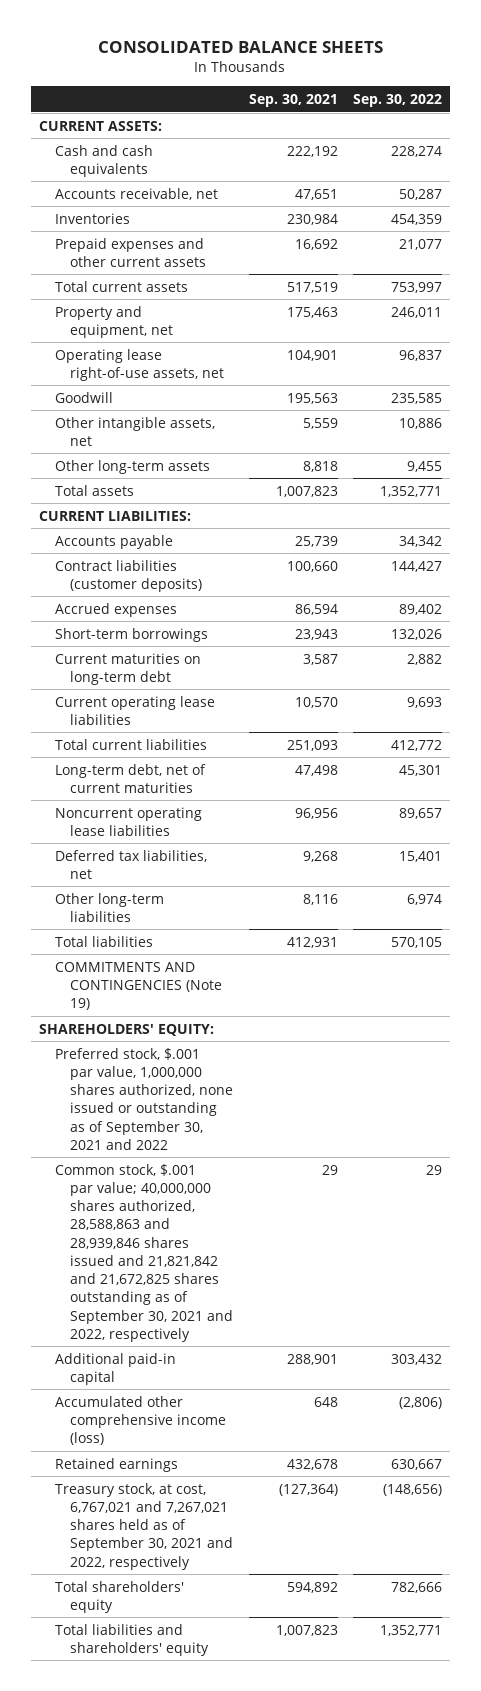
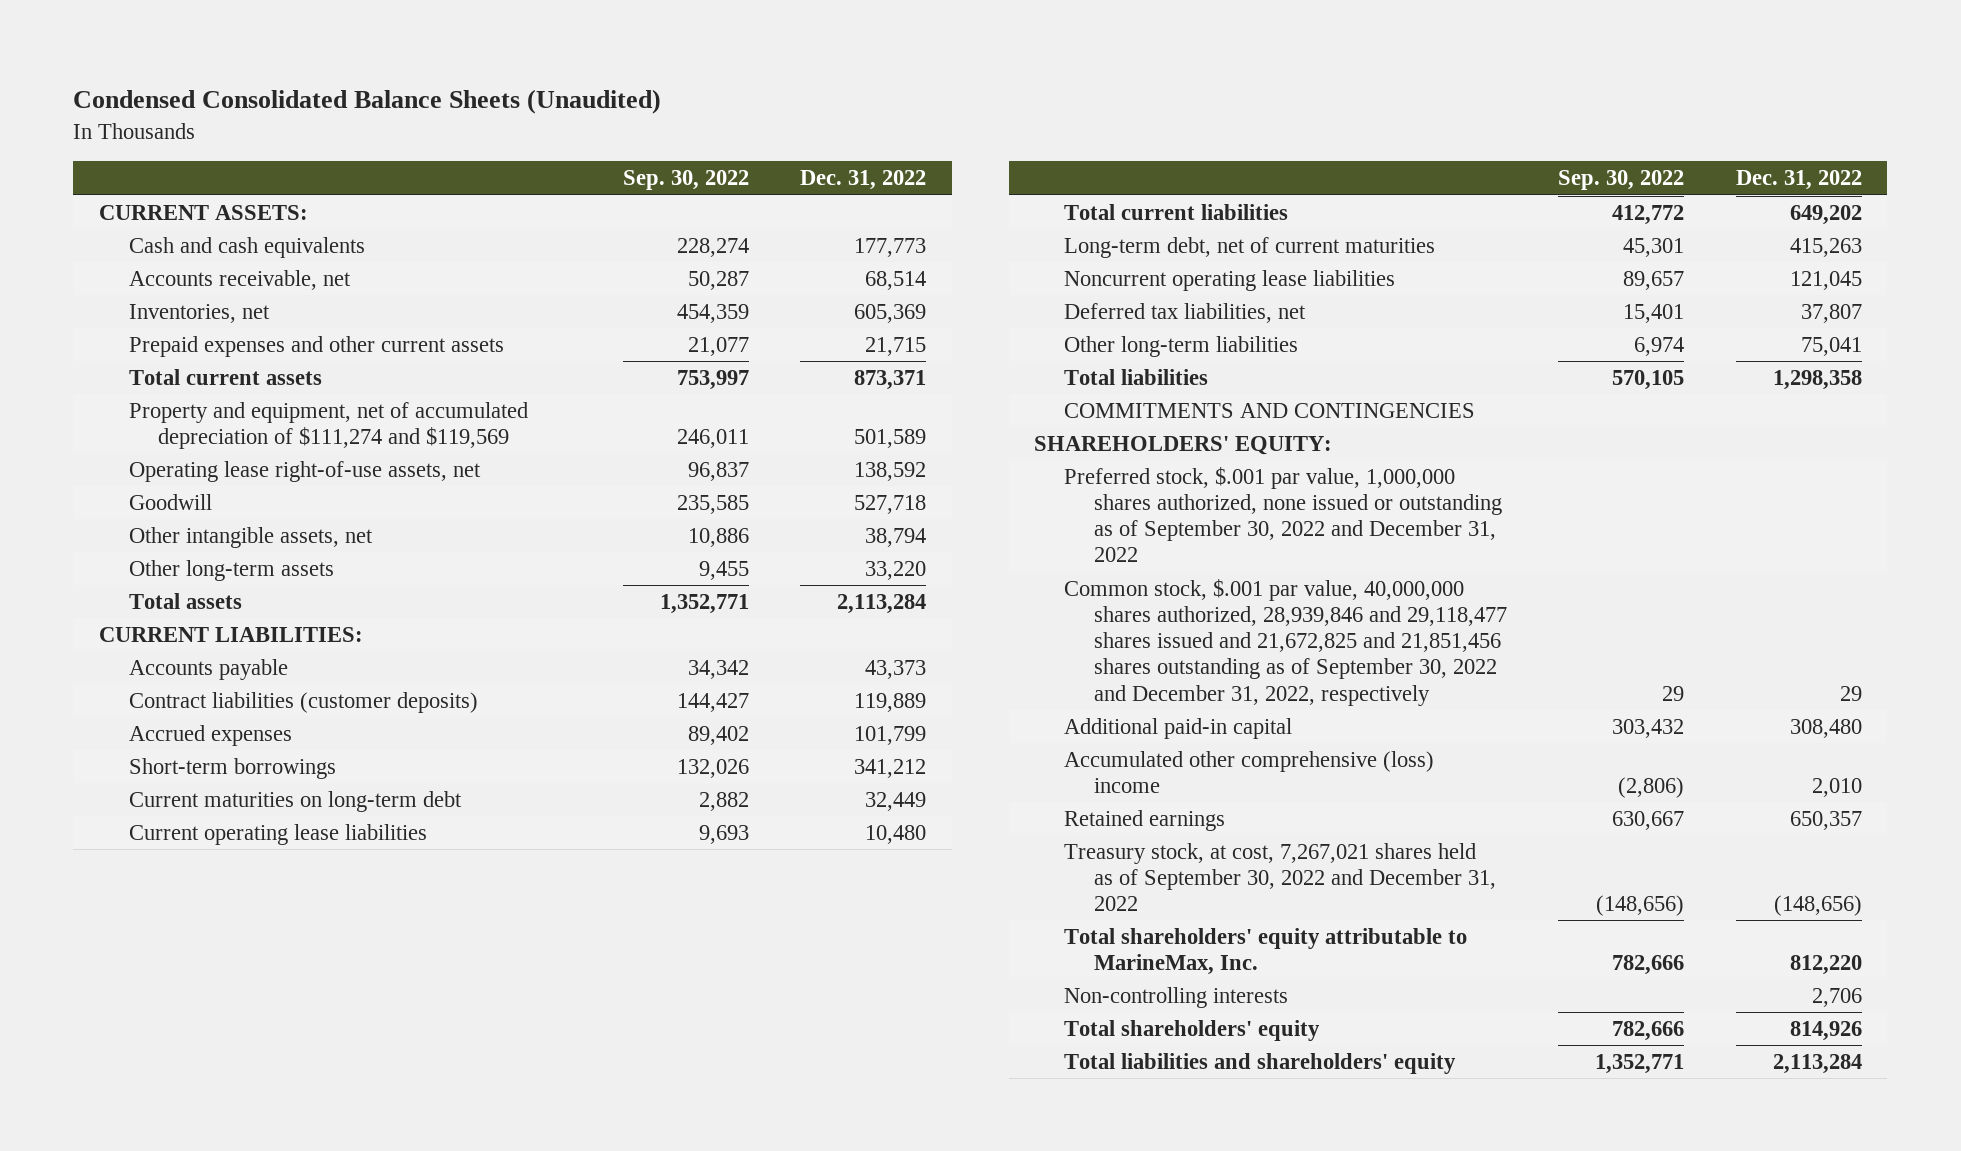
[98,41,384,54] CONSOLIDATED BALANCE SHEETS -> [73,89,662,115] Condensed Consolidated Balance Sheets (Unaudited)
[248,94,338,108] Sep. 30, 2021 -> none
none -> [800,170,927,191] Dec. 31, 2022
[54,212,130,224] Inventories -> [128,303,270,323] Inventories, net
[54,305,174,338] Property and equipment, net -> [128,401,528,450] Property and equipment, net of accumulated depreciation of $111,274 and $119,569
[54,961,223,1011] COMMITMENTS AND CONTINGENCIES (Note 19) -> [1064,402,1476,418] COMMITMENTS AND CONTINGENCIES
[54,1047,234,1150] Preferred stock, $.001 par value, 1,000,000 shares authorized, none issued or outstanding as of September 30, 2021 and 2022 -> [1064,466,1502,563] Preferred stock, $.001 par value, 1,000,000 shares authorized, none issued or outstanding as of September 30, 2022 and December 31, 2022
[54,1163,234,1342] Common stock, $.001 par value; 40,000,000 shares authorized, 28,588,863 and 28,939,846 shares issued and 21,821,842 and 21,672,825 shares outstanding as of September 30, 2021 and 2022, respectively -> [1064,578,1507,706] Common stock, $.001 par value, 40,000,000 shares authorized, 28,939,846 and 29,118,477 shares issued and 21,672,825 and 21,851,456 shares outstanding as of September 30, 2022 and December 31, 2022, respectively
[54,1395,227,1446] Accumulated other comprehensive income (loss) -> [1064,750,1435,794] Accumulated other comprehensive (loss) income
[54,1482,234,1570] Treasury stock, at cost, 6,767,021 and 7,267,021 shares held as of September 30, 2021 and 2022, respectively -> [1064,842,1496,912] Treasury stock, at cost, 7,267,021 shares held as of September 30, 2022 and December 31, 2022
none -> [1064,927,1468,976] Total shareholders' equity attributable to MarineMax, Inc.
none -> [1064,986,1289,1008] Non-controlling interests

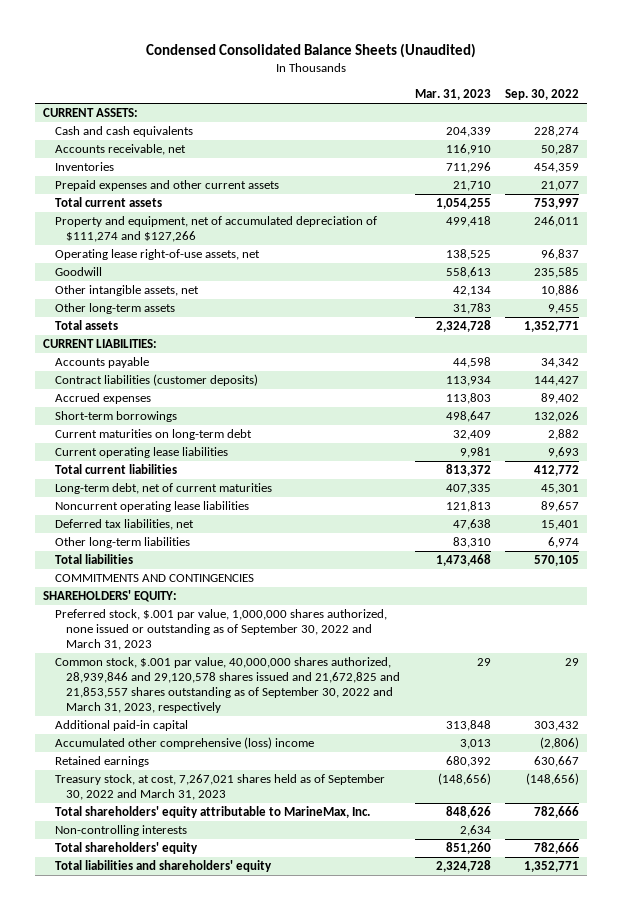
[800,170,927,191] Dec. 31, 2022 -> none
none -> [414,89,491,101] Mar. 31, 2023
[128,303,270,323] Inventories, net -> [54,162,114,172] Inventories
[128,401,528,450] Property and equipment, net of accumulated depreciation of $111,274 and $119,569 -> [54,216,377,243] Property and equipment, net of accumulated depreciation of $111,274 and $127,266
[1064,466,1502,563] Preferred stock, $.001 par value, 1,000,000 shares authorized, none issued or outstanding as of September 30, 2022 and December 31, 2022 -> [54,609,387,651] Preferred stock, $.001 par value, 1,000,000 shares authorized, none issued or outstanding as of September 30, 2022 and March 31, 2023
[1064,578,1507,706] Common stock, $.001 par value, 40,000,000 shares authorized, 28,939,846 and 29,118,477 shares issued and 21,672,825 and 21,851,456 shares outstanding as of September 30, 2022 and December 31, 2022, respectively -> [54,657,401,714] Common stock, $.001 par value, 40,000,000 shares authorized, 28,939,846 and 29,120,578 shares issued and 21,672,825 and 21,853,557 shares outstanding as of September 30, 2022 and March 31, 2023, respectively
[1064,842,1496,912] Treasury stock, at cost, 7,267,021 shares held as of September 30, 2022 and December 31, 2022 -> [54,774,385,801] Treasury stock, at cost, 7,267,021 shares held as of September 30, 2022 and March 31, 2023

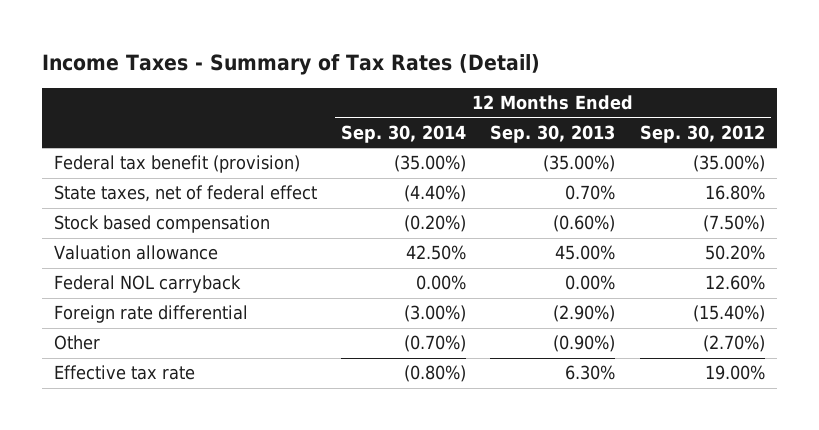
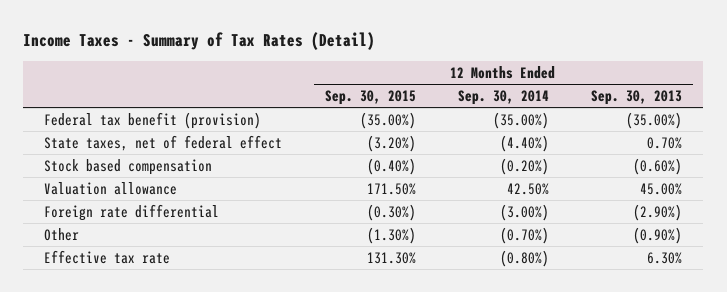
[639,124,765,143] Sep. 30, 2012 -> none
none -> [324,90,416,106] Sep. 30, 2015
[54,275,242,294] Federal NOL carryback -> none

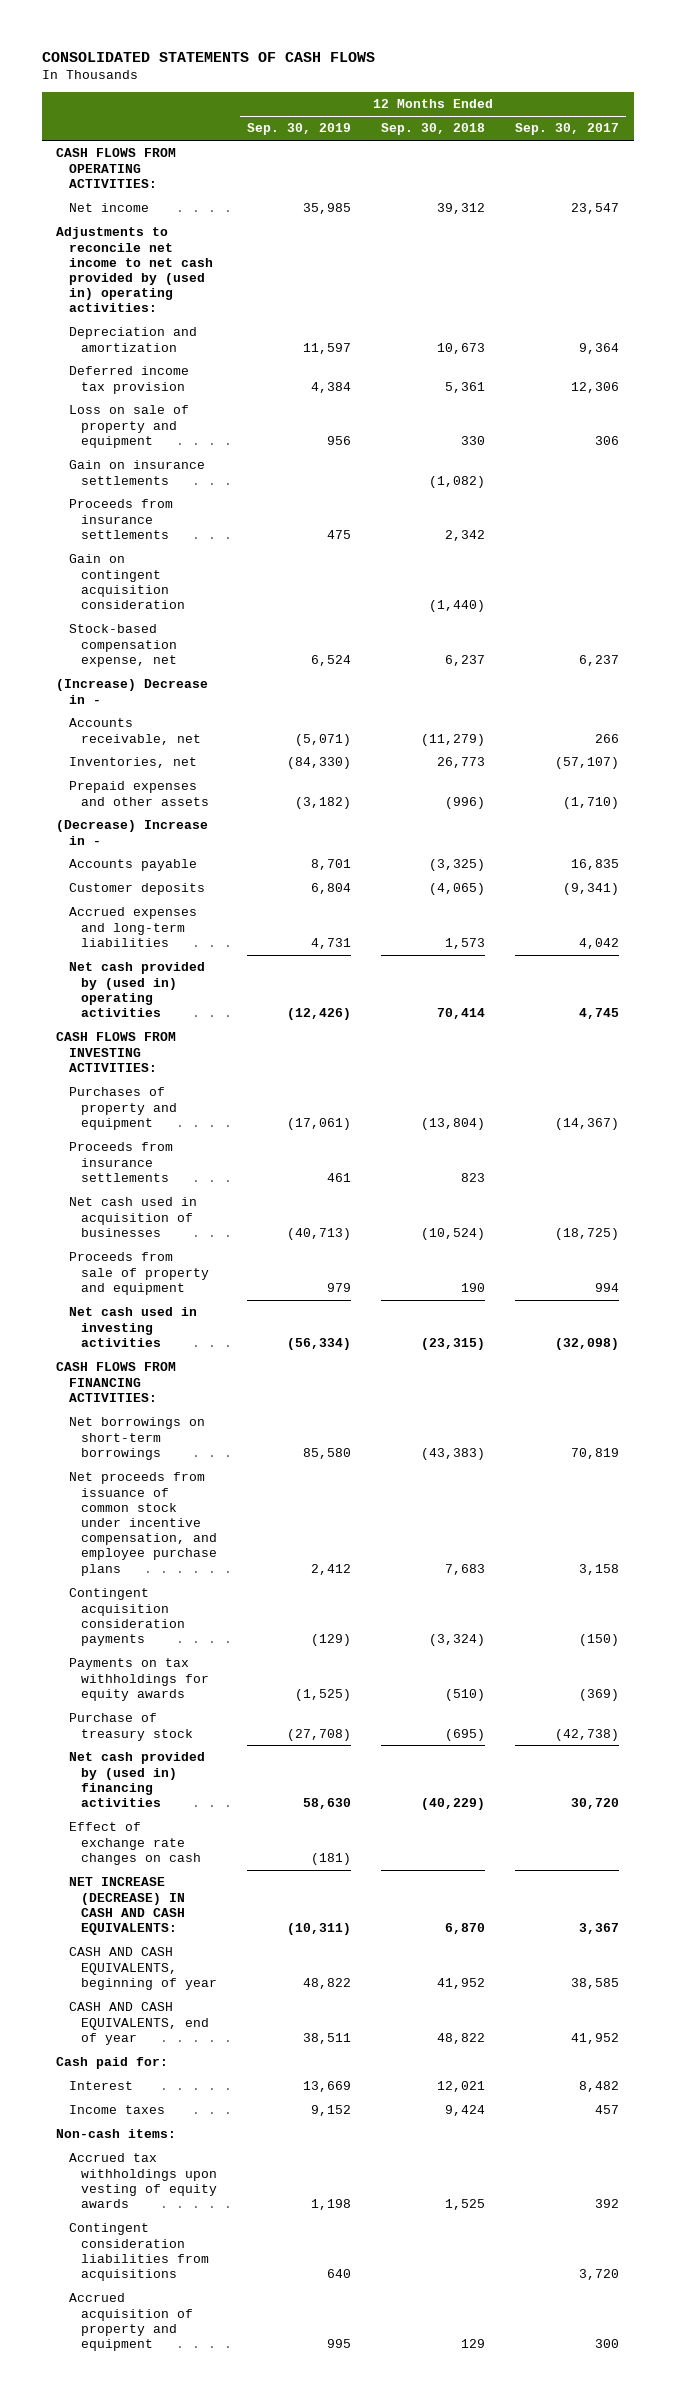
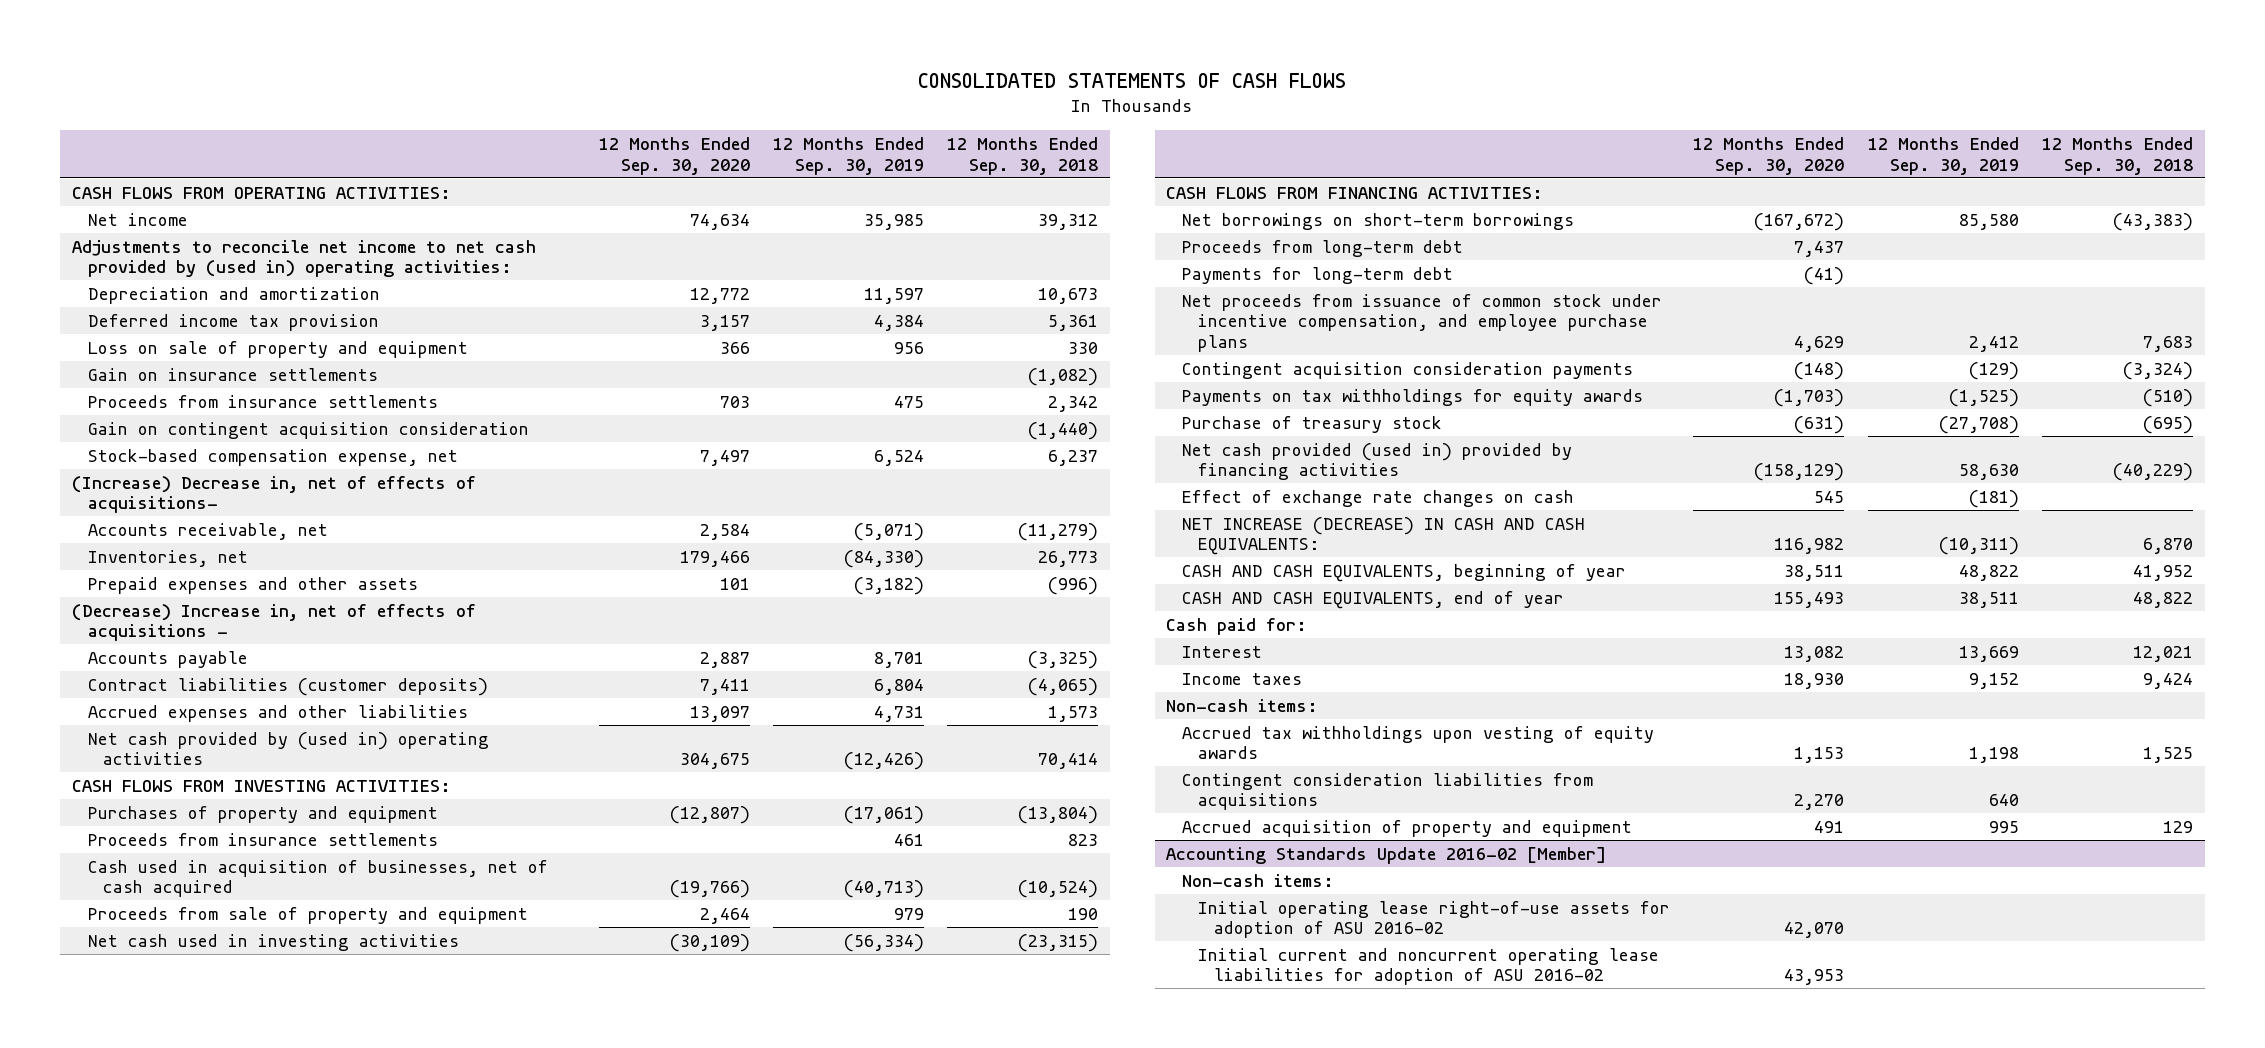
[514,123,619,136] Sep. 30, 2017 -> none
none -> [598,136,750,175] 12 Months Ended Sep. 30, 2020
[56,679,209,704] (Increase) Decrease in - -> [71,475,476,514] (Increase) Decrease in, net of effects of acquisitions-
[56,820,209,845] (Decrease) Increase in - -> [71,603,476,642] (Decrease) Increase in, net of effects of acquisitions -
[68,883,205,896] Customer deposits -> [87,677,488,696] Contract liabilities (customer deposits)
[68,907,197,947] Accrued expenses and long-term liabilities -> [87,704,468,722] Accrued expenses and other liabilities
[68,1197,197,1237] Net cash used in acquisition of businesses -> [87,859,548,898] Cash used in acquisition of businesses, net of cash acquired
none -> [1182,239,1464,257] Proceeds from long-term debt
none -> [1182,266,1454,284] Payments for long-term debt
[68,1752,205,1808] Net cash provided by (used in) financing activities -> [1182,442,1573,481] Net cash provided (used in) provided by financing activities
none -> [1166,846,1607,864] Accounting Standards Update 2016-02 [Member]
none -> [1182,873,1335,887] Non-cash items:
none -> [1197,900,1670,939] Initial operating lease right-of-use assets for adoption of ASU 2016-02
none -> [1197,947,1659,986] Initial current and noncurrent operating lease liabilities for adoption of ASU 2016-02

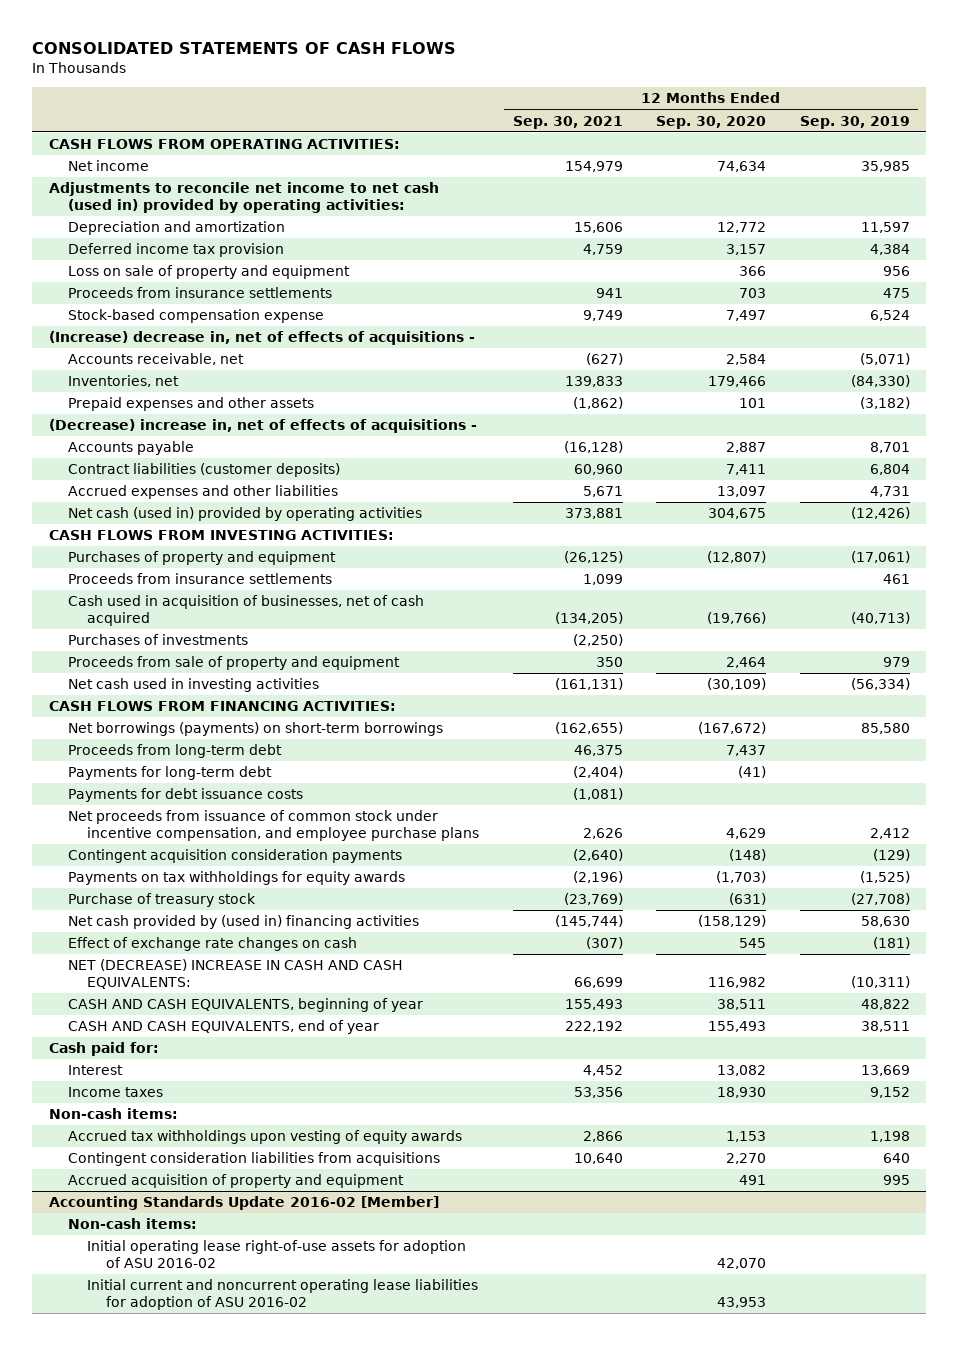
[947,136,1099,175] 12 Months Ended Sep. 30, 2018 -> none
none -> [512,115,623,129] Sep. 30, 2021
[71,239,536,278] Adjustments to reconcile net income to net cash provided by (used in) operating activities: -> [49,182,440,213] Adjustments to reconcile net income to net cash (used in) provided by operating activities:
[87,367,378,381] Gain on insurance settlements -> none
[87,421,529,439] Gain on contingent acquisition consideration -> none
[87,448,458,466] Stock-based compensation expense, net -> [68,309,325,324] Stock-based compensation expense
[71,475,476,514] (Increase) Decrease in, net of effects of acquisitions- -> [49,331,476,346] (Increase) decrease in, net of effects of acquisitions -
[71,603,476,642] (Decrease) Increase in, net of effects of acquisitions - -> [49,419,478,434] (Decrease) increase in, net of effects of acquisitions -
[87,731,489,766] Net cash provided by (used in) operating activities -> [68,507,423,522] Net cash (used in) provided by operating activities
none -> [68,634,249,646] Purchases of investments
[1182,212,1575,230] Net borrowings on short-term borrowings -> [68,722,444,737] Net borrowings (payments) on short-term borrowings
none -> [68,788,304,803] Payments for debt issuance costs
[1182,442,1573,481] Net cash provided (used in) provided by financing activities -> [68,915,420,930] Net cash provided by (used in) financing activities
[1182,516,1586,556] NET INCREASE (DECREASE) IN CASH AND CASH EQUIVALENTS: -> [68,959,404,989] NET (DECREASE) INCREASE IN CASH AND CASH EQUIVALENTS:

